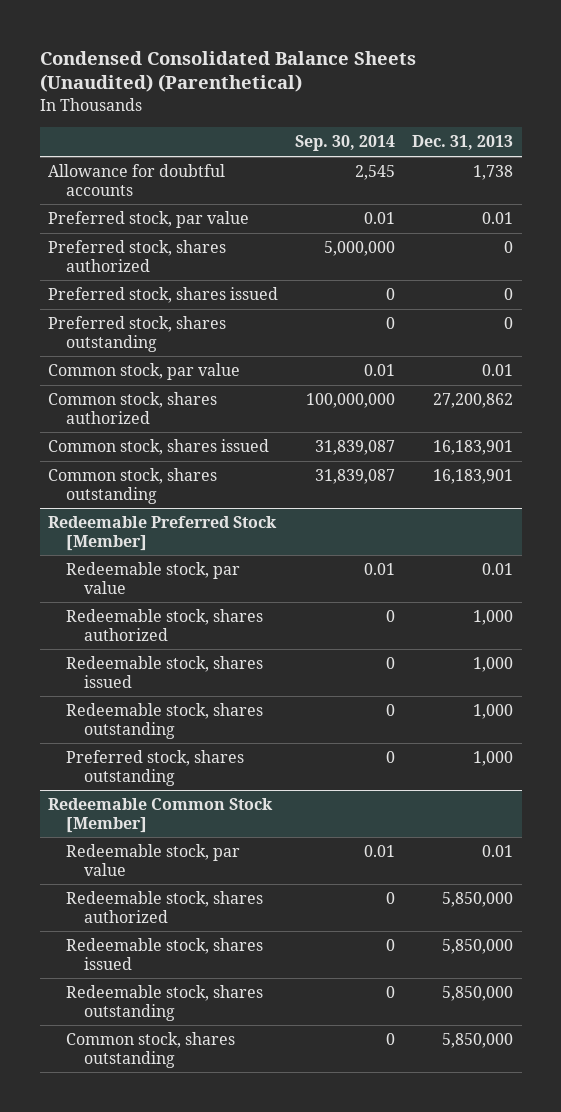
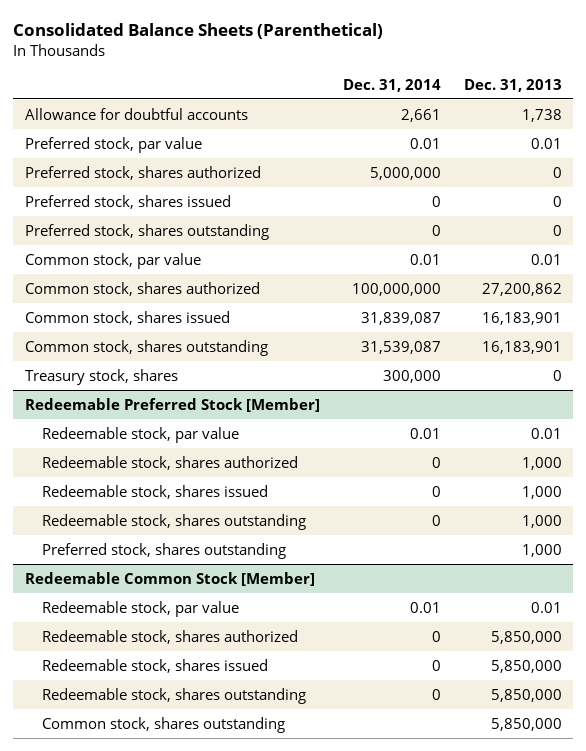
[39,50,416,93] Condensed Consolidated Balance Sheets (Unaudited) (Parenthetical) -> [13,22,384,39] Consolidated Balance Sheets (Parenthetical)
[295,135,396,152] Sep. 30, 2014 -> none
none -> [342,78,441,92] Dec. 31, 2014
none -> [24,368,178,385] Treasury stock, shares

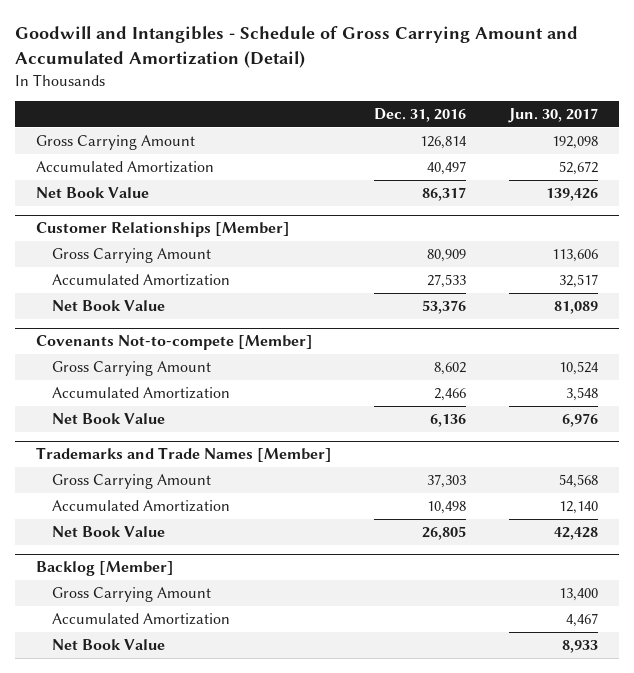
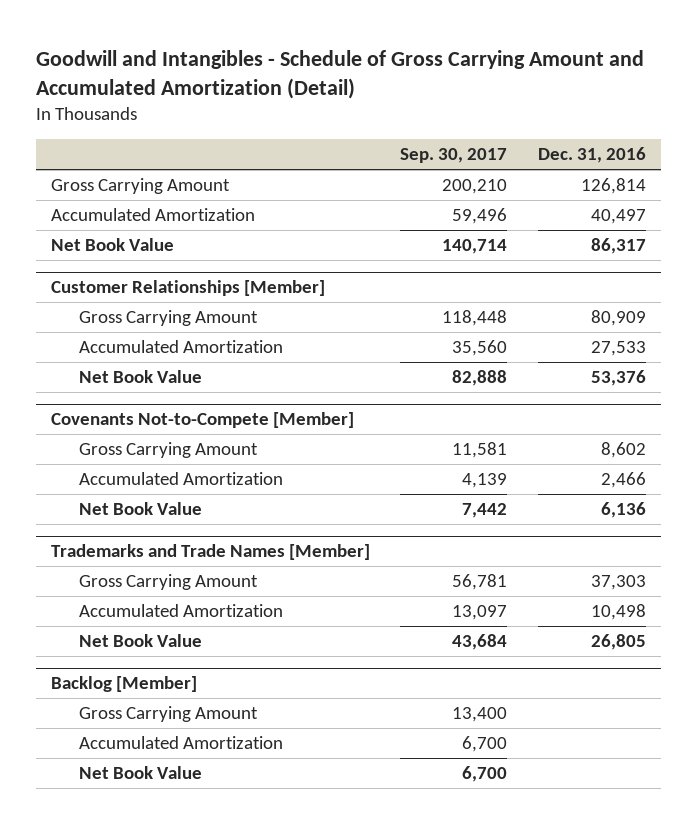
[507,108,598,124] Jun. 30, 2017 -> none
none -> [400,148,508,164] Sep. 30, 2017
[36,335,314,351] Covenants Not-to-compete [Member] -> [51,412,355,429] Covenants Not-to-Compete [Member]

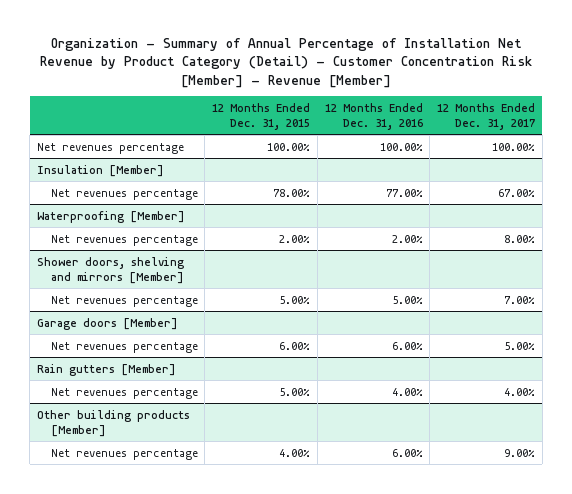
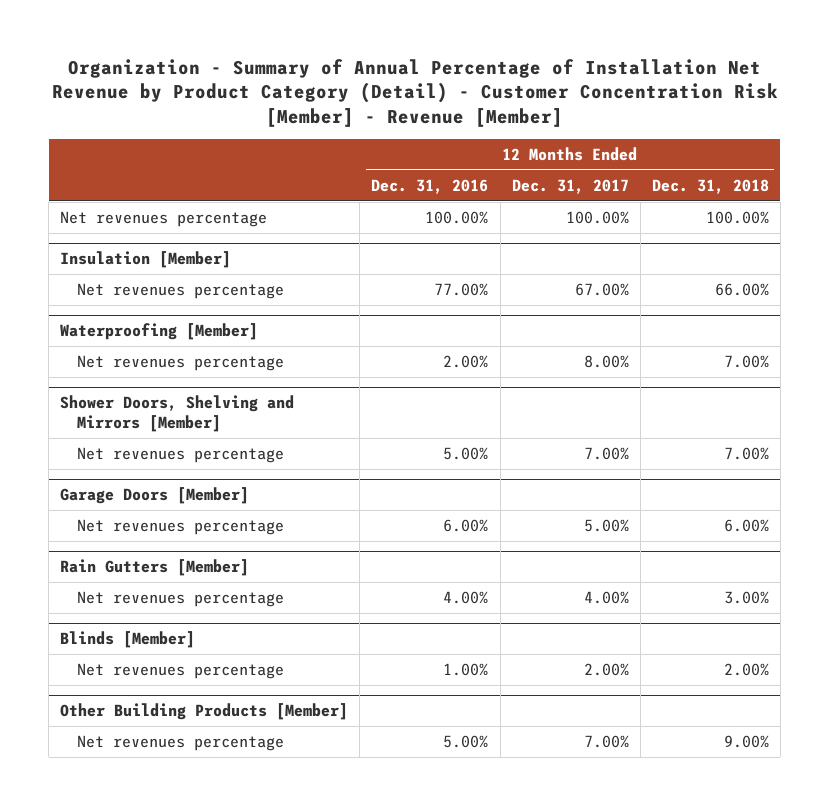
[212,103,311,130] 12 Months Ended Dec. 31, 2015 -> none
none -> [651,178,769,194] Dec. 31, 2018
[37,256,185,284] Shower doors, shelving and mirrors [Member] -> [60,395,295,433] Shower Doors, Shelving and Mirrors [Member]
[37,317,179,330] Garage doors [Member] -> [60,487,250,505] Garage Doors [Member]
[37,363,177,376] Rain gutters [Member] -> [60,559,250,577] Rain Gutters [Member]
[37,409,191,437] Other building products [Member] -> [60,631,196,649] Blinds [Member]
[391,448,423,457] 6.00% -> [443,663,489,677] 1.00%
[503,448,535,457] 9.00% -> [583,663,629,677] 2.00%
none -> [60,703,349,721] Other Building Products [Member]
none -> [77,735,285,752] Net revenues percentage

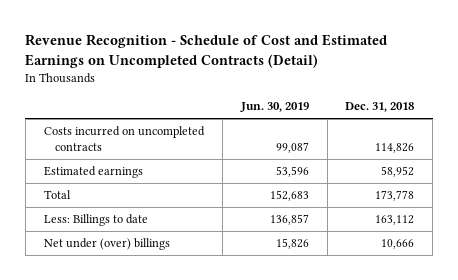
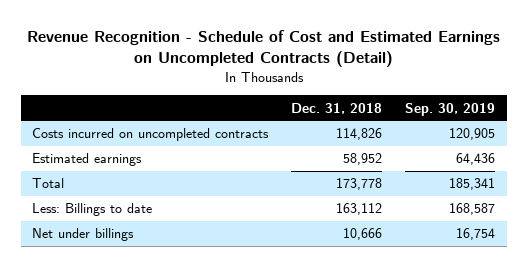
[239,102,309,113] Jun. 30, 2019 -> none
none -> [405,102,496,116] Sep. 30, 2019
[43,237,170,250] Net under (over) billings -> [32,228,135,242] Net under billings

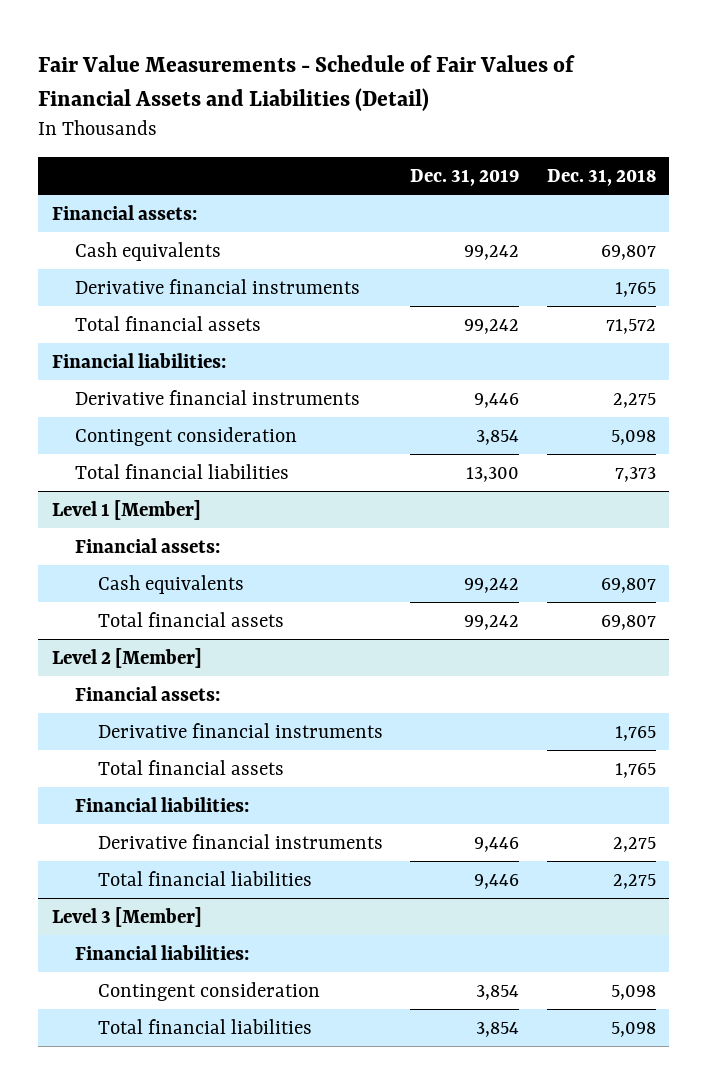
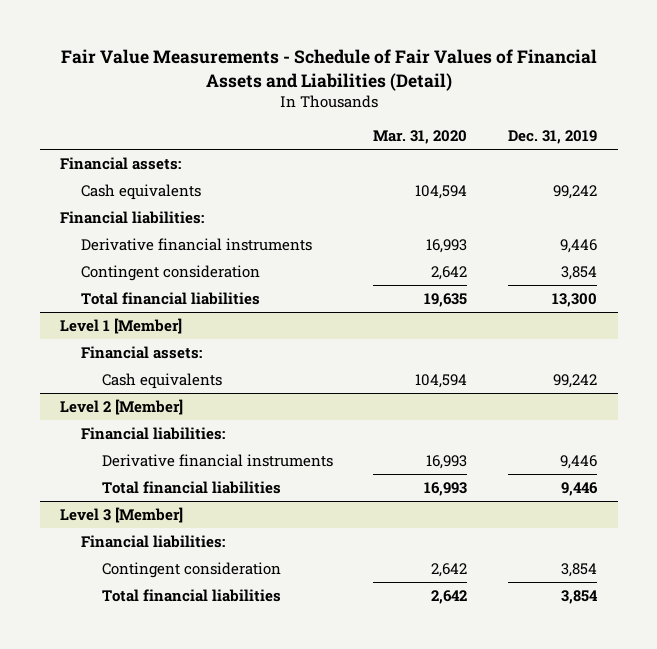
[546,168,656,186] Dec. 31, 2018 -> none
none -> [373,130,468,145] Mar. 31, 2020
[75,278,361,294] Derivative financial instruments -> none
[75,315,262,331] Total financial assets -> none
[97,611,284,627] Total financial assets -> none
[75,685,221,701] Financial assets: -> none
[97,722,383,738] Derivative financial instruments -> none
[97,759,284,775] Total financial assets -> none

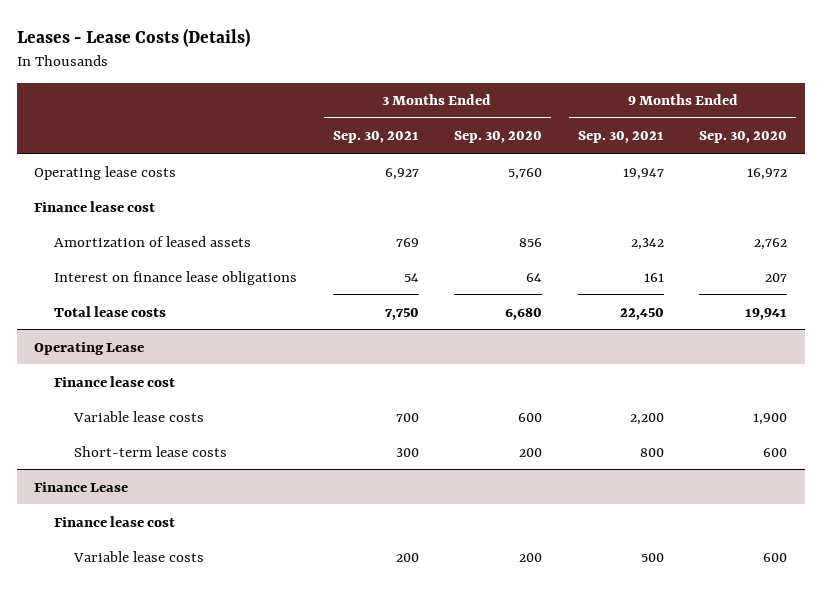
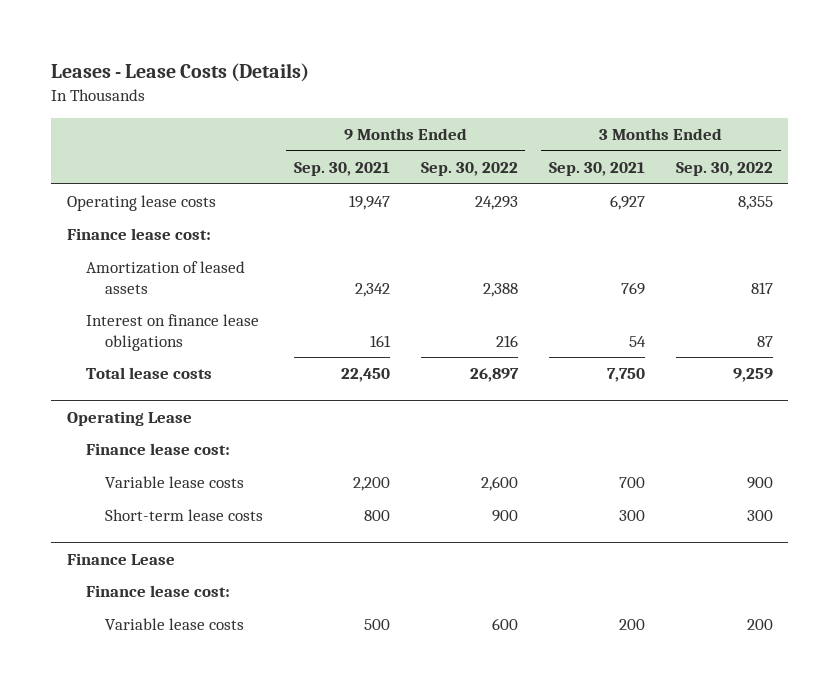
[454,131,543,144] Sep. 30, 2020 -> none
[699,131,788,144] Sep. 30, 2020 -> none
none -> [420,162,518,177] Sep. 30, 2022
none -> [675,162,773,177] Sep. 30, 2022
[34,200,156,212] Finance lease cost -> [66,228,211,241] Finance lease cost:
[53,375,175,387] Finance lease cost -> [85,443,230,456] Finance lease cost:
[53,515,175,527] Finance lease cost -> [85,585,230,598] Finance lease cost:

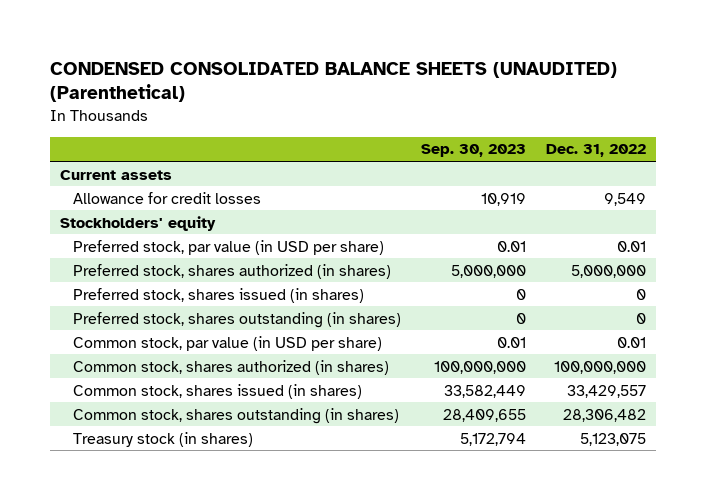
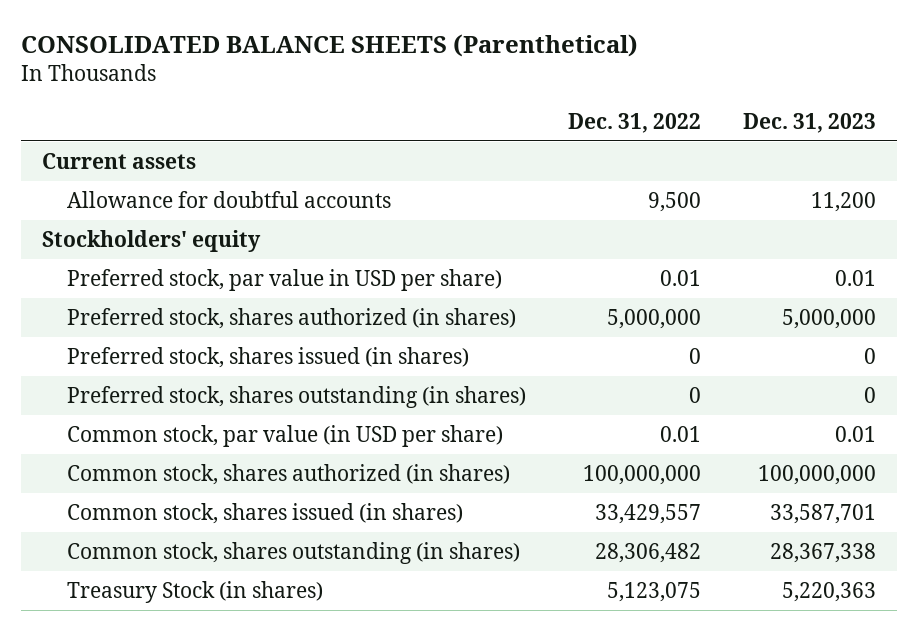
[49,61,617,103] CONDENSED CONSOLIDATED BALANCE SHEETS (UNAUDITED) (Parenthetical) -> [20,33,638,57] CONSOLIDATED BALANCE SHEETS (Parenthetical)
[420,144,526,158] Sep. 30, 2023 -> none
none -> [743,112,877,133] Dec. 31, 2023
[73,191,262,204] Allowance for credit losses -> [67,191,392,209] Allowance for doubtful accounts
[603,192,646,206] 9,549 -> [648,192,702,213] 9,500
[73,239,385,255] Preferred stock, par value (in USD per share) -> [67,269,503,292] Preferred stock, par value in USD per share)
[73,431,254,447] Treasury stock (in shares) -> [67,581,324,604] Treasury Stock (in shares)

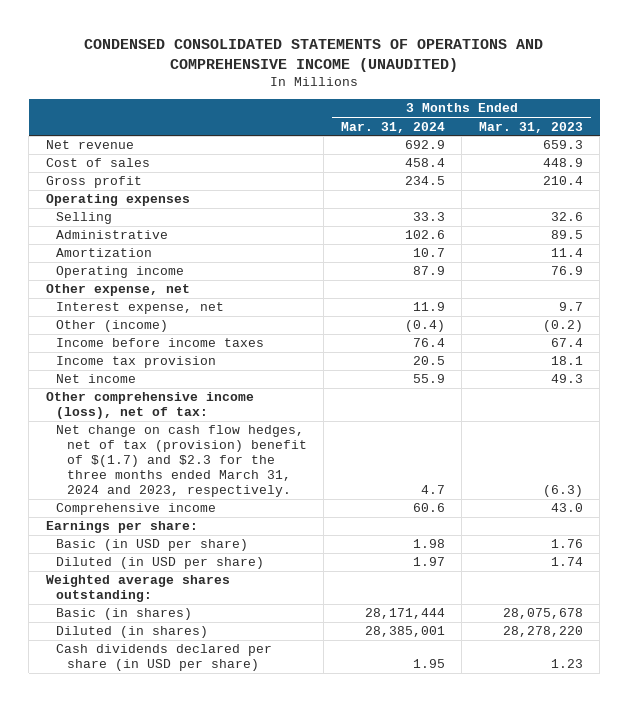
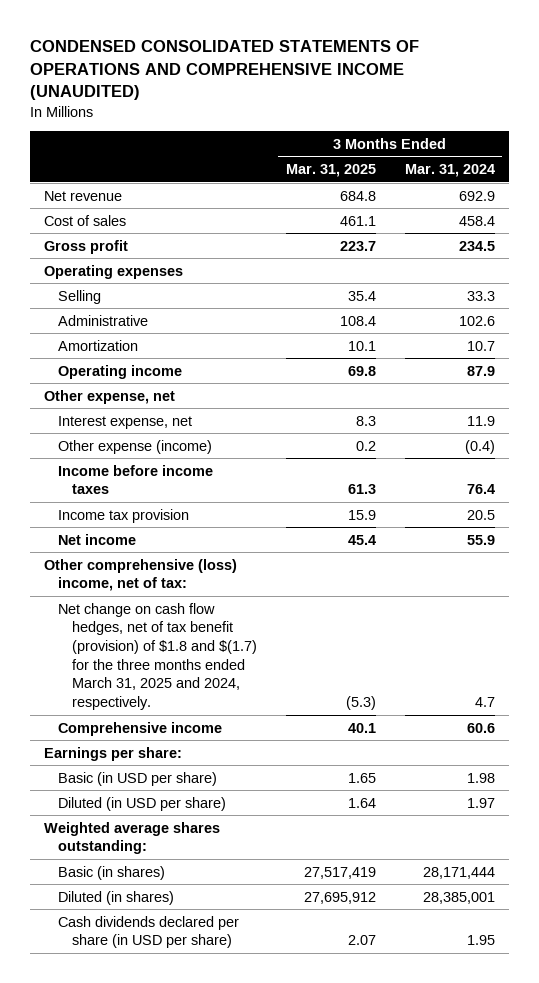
[478,121,583,133] Mar. 31, 2023 -> none
none -> [285,164,376,178] Mar. 31, 2025
[56,320,169,333] Other (income) -> [58,439,213,454] Other expense (income)
[45,392,254,420] Other comprehensive income (loss), net of tax: -> [44,558,238,592] Other comprehensive (loss) income, net of tax:
[56,425,307,498] Net change on cash flow hedges, net of tax (provision) benefit of $(1.7) and $2.3 for the three months ended March 31, 2024 and 2023, respectively. -> [58,602,257,711] Net change on cash flow hedges, net of tax benefit (provision) of $1.8 and $(1.7) for the three months ended March 31, 2025 and 2024, respectively.

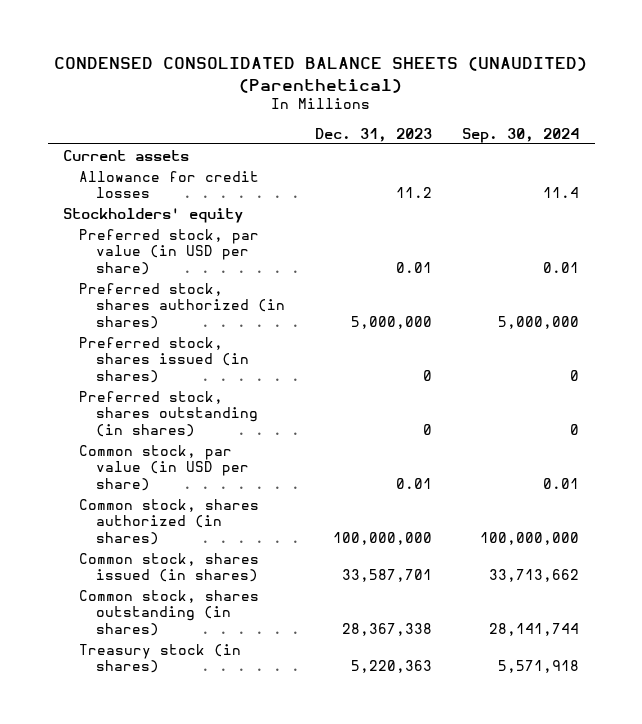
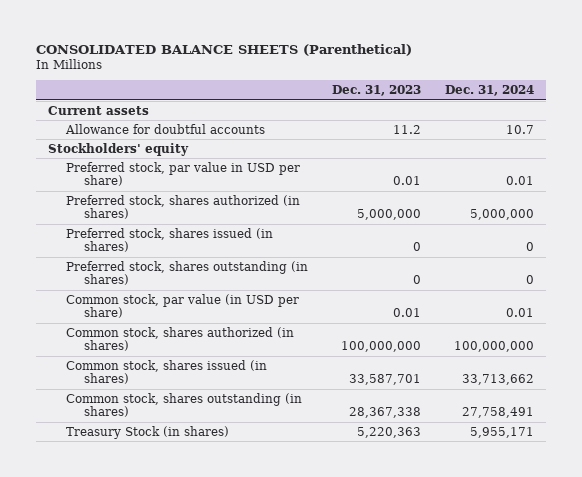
[54,57,588,93] CONDENSED CONSOLIDATED BALANCE SHEETS (UNAUDITED) (Parenthetical) -> [36,43,413,56] CONSOLIDATED BALANCE SHEETS (Parenthetical)
[462,127,580,143] Sep. 30, 2024 -> none
none -> [444,85,534,97] Dec. 31, 2024
[79,170,260,199] Allowance for credit losses -> [64,123,265,134] Allowance for doubtful accounts
[79,228,260,275] Preferred stock, par value (in USD per share) -> [65,161,300,187] Preferred stock, par value in USD per share)
[79,643,242,674] Treasury stock (in shares) -> [65,425,229,439] Treasury Stock (in shares)

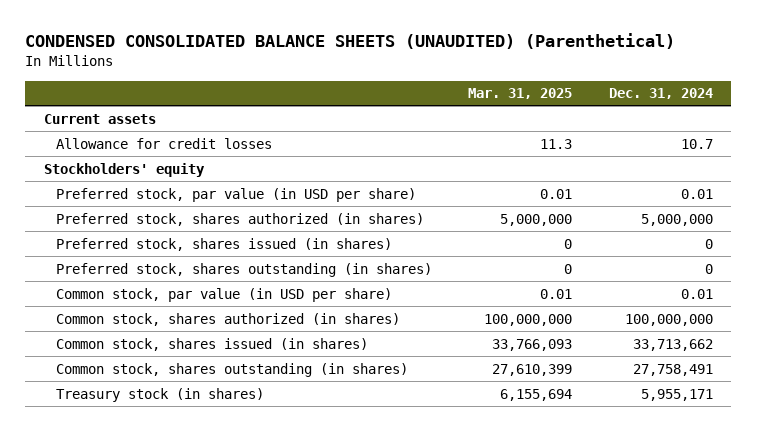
[36,43,413,56] CONSOLIDATED BALANCE SHEETS (Parenthetical) -> [25,33,676,50] CONDENSED CONSOLIDATED BALANCE SHEETS (UNAUDITED) (Parenthetical)
[331,85,421,97] Dec. 31, 2023 -> none
none -> [468,88,573,100] Mar. 31, 2025
[64,123,265,134] Allowance for doubtful accounts -> [55,137,272,149] Allowance for credit losses
[65,161,300,187] Preferred stock, par value in USD per share) -> [55,187,416,202] Preferred stock, par value (in USD per share)
[65,425,229,439] Treasury Stock (in shares) -> [55,387,264,402] Treasury stock (in shares)

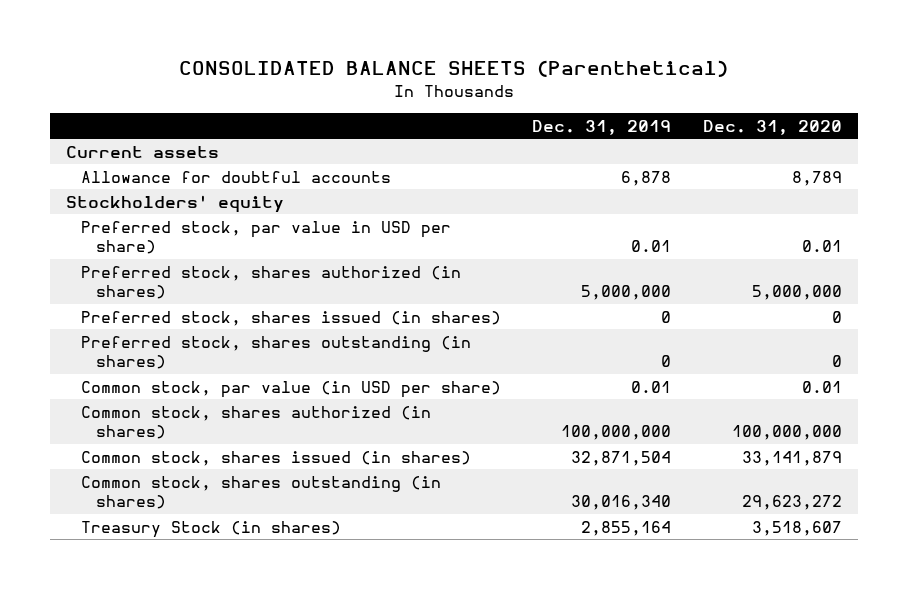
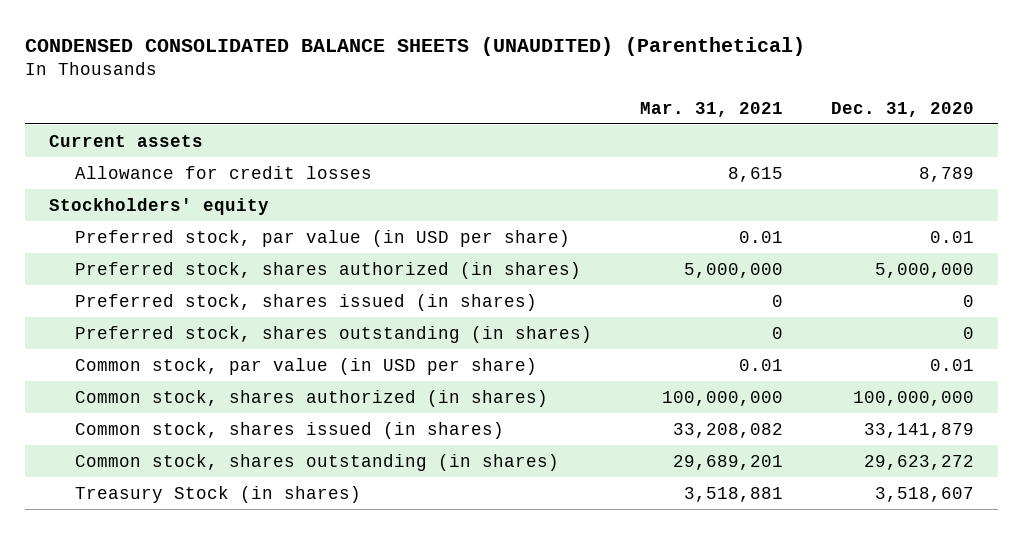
[178,60,728,78] CONSOLIDATED BALANCE SHEETS (Parenthetical) -> [24,36,805,56] CONDENSED CONSOLIDATED BALANCE SHEETS (UNAUDITED) (Parenthetical)
[532,119,672,135] Dec. 31, 2019 -> none
none -> [640,101,784,117] Mar. 31, 2021
[81,170,392,183] Allowance for doubtful accounts -> [74,165,372,179] Allowance for credit losses
[81,220,452,255] Preferred stock, par value in USD per share) -> [74,229,570,247] Preferred stock, par value (in USD per share)

